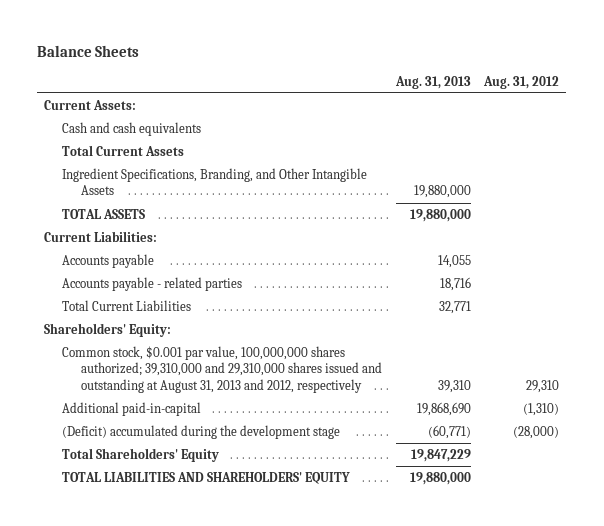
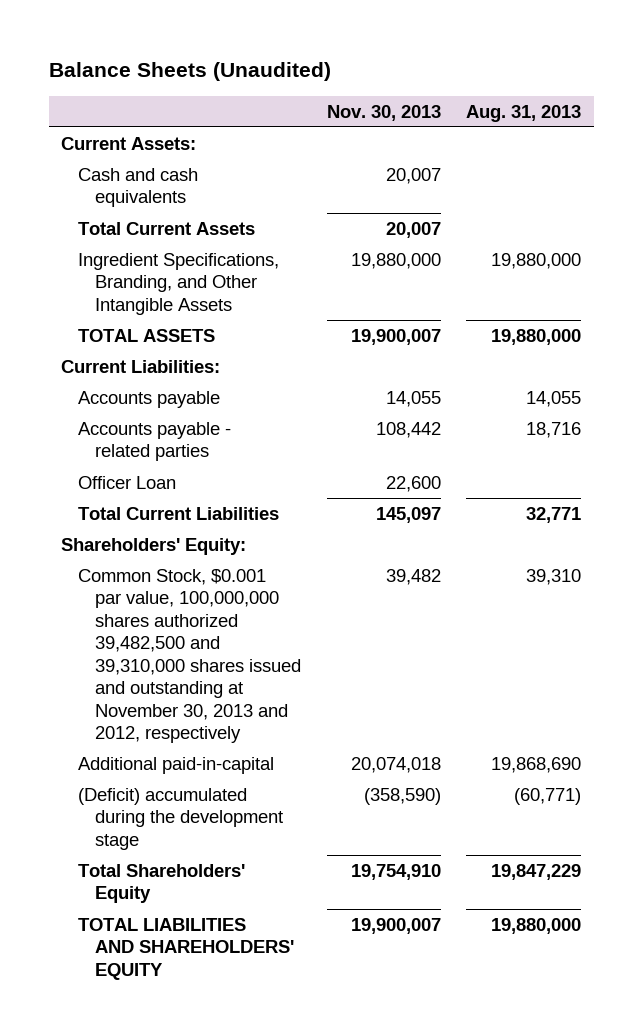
[37,44,140,57] Balance Sheets -> [48,62,331,82] Balance Sheets (Unaudited)
[483,75,560,89] Aug. 31, 2012 -> none
none -> [326,104,441,121] Nov. 30, 2013
none -> [78,475,177,489] Officer Loan
[62,345,382,393] Common stock, $0.001 par value, 100,000,000 shares authorized; 39,310,000 and 29,310,000 shares issued and outstanding at August 31, 2013 and 2012, respectively -> [78,568,302,744] Common Stock, $0.001 par value, 100,000,000 shares authorized 39,482,500 and 39,310,000 shares issued and outstanding at November 30, 2013 and 2012, respectively

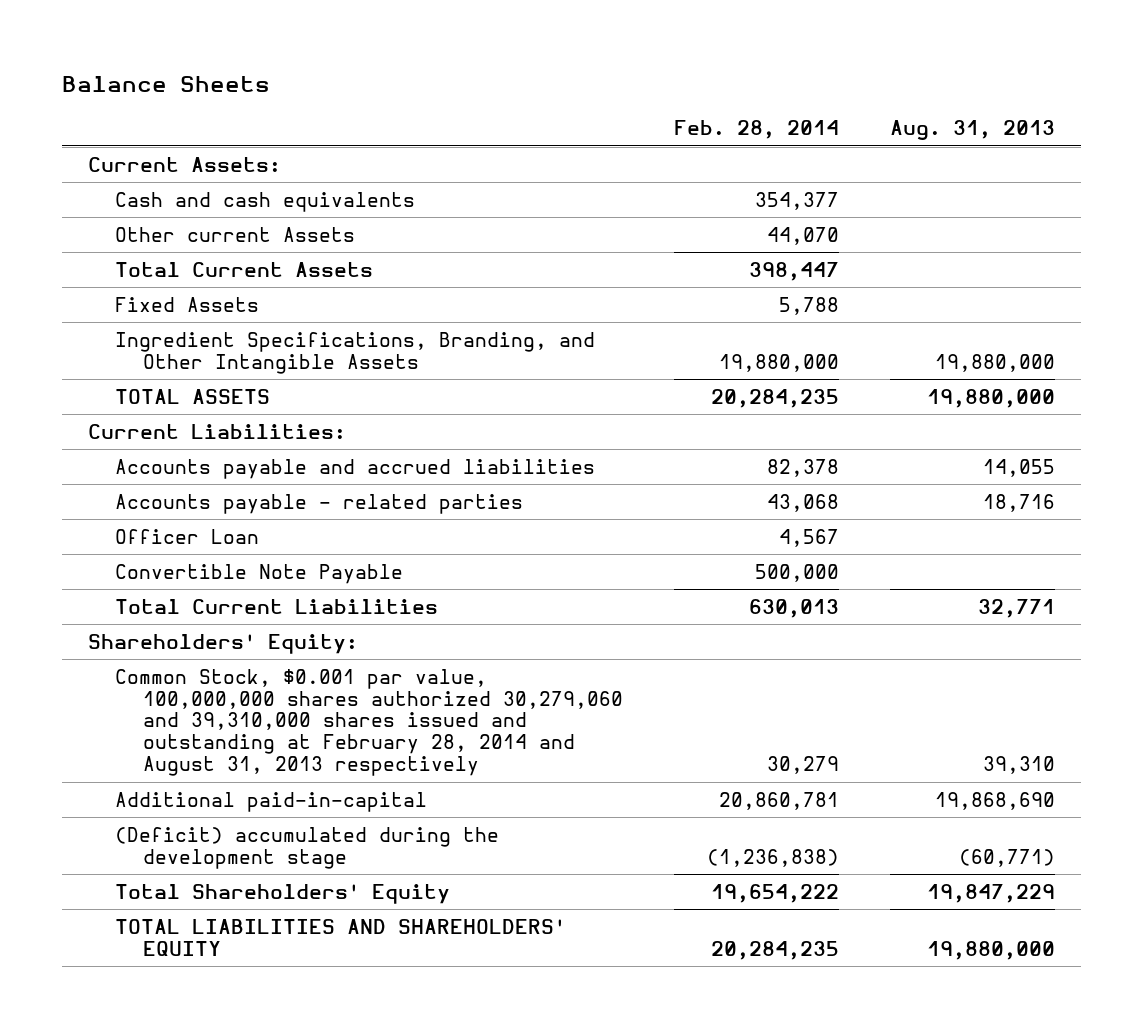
[48,62,331,82] Balance Sheets (Unaudited) -> [62,75,271,92] Balance Sheets
[326,104,441,121] Nov. 30, 2013 -> none
none -> [674,120,840,140] Feb. 28, 2014
none -> [115,226,356,242] Other current Assets
none -> [115,296,260,312] Fixed Assets
[78,390,221,408] Accounts payable -> [115,458,596,479] Accounts payable and accrued liabilities
none -> [115,563,404,584] Convertible Note Payable
[78,568,302,744] Common Stock, $0.001 par value, 100,000,000 shares authorized 39,482,500 and 39,310,000 shares issued and outstanding at November 30, 2013 and 2012, respectively -> [115,668,623,777] Common Stock, $0.001 par value, 100,000,000 shares authorized 30,279,060 and 39,310,000 shares issued and outstanding at February 28, 2014 and August 31, 2013 respectively

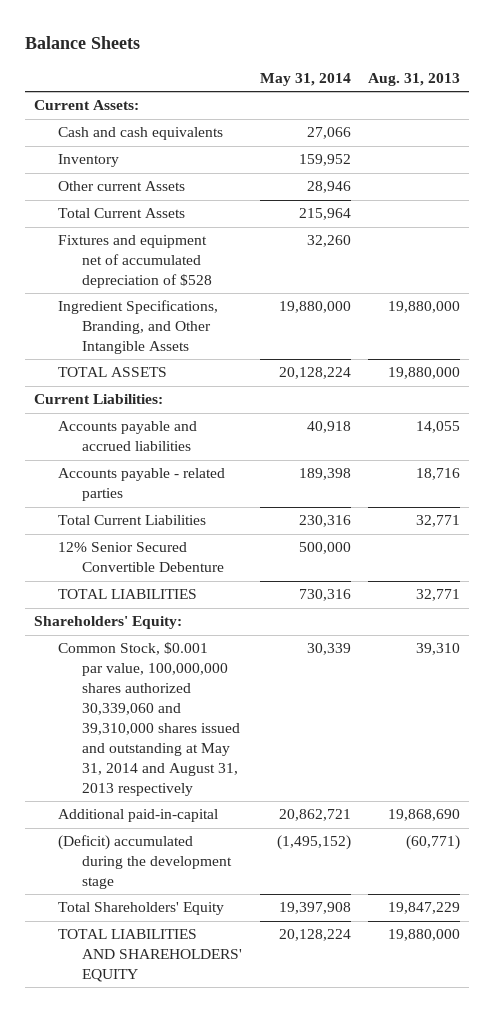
[674,120,840,140] Feb. 28, 2014 -> none
none -> [259,73,351,87] May 31, 2014
none -> [57,154,119,168] Inventory
[115,296,260,312] Fixed Assets -> [57,235,212,289] Fixtures and equipment net of accumulated depreciation of $528
[115,528,260,544] Officer Loan -> none
[115,563,404,584] Convertible Note Payable -> none
none -> [57,542,224,573] 12% Senior Secured Convertible Debenture
none -> [57,589,197,600] TOTAL LIABILITIES
[115,668,623,777] Common Stock, $0.001 par value, 100,000,000 shares authorized 30,279,060 and 39,310,000 shares issued and outstanding at February 28, 2014 and August 31, 2013 respectively -> [57,642,240,796] Common Stock, $0.001 par value, 100,000,000 shares authorized 30,339,060 and 39,310,000 shares issued and outstanding at May 31, 2014 and August 31, 2013 respectively

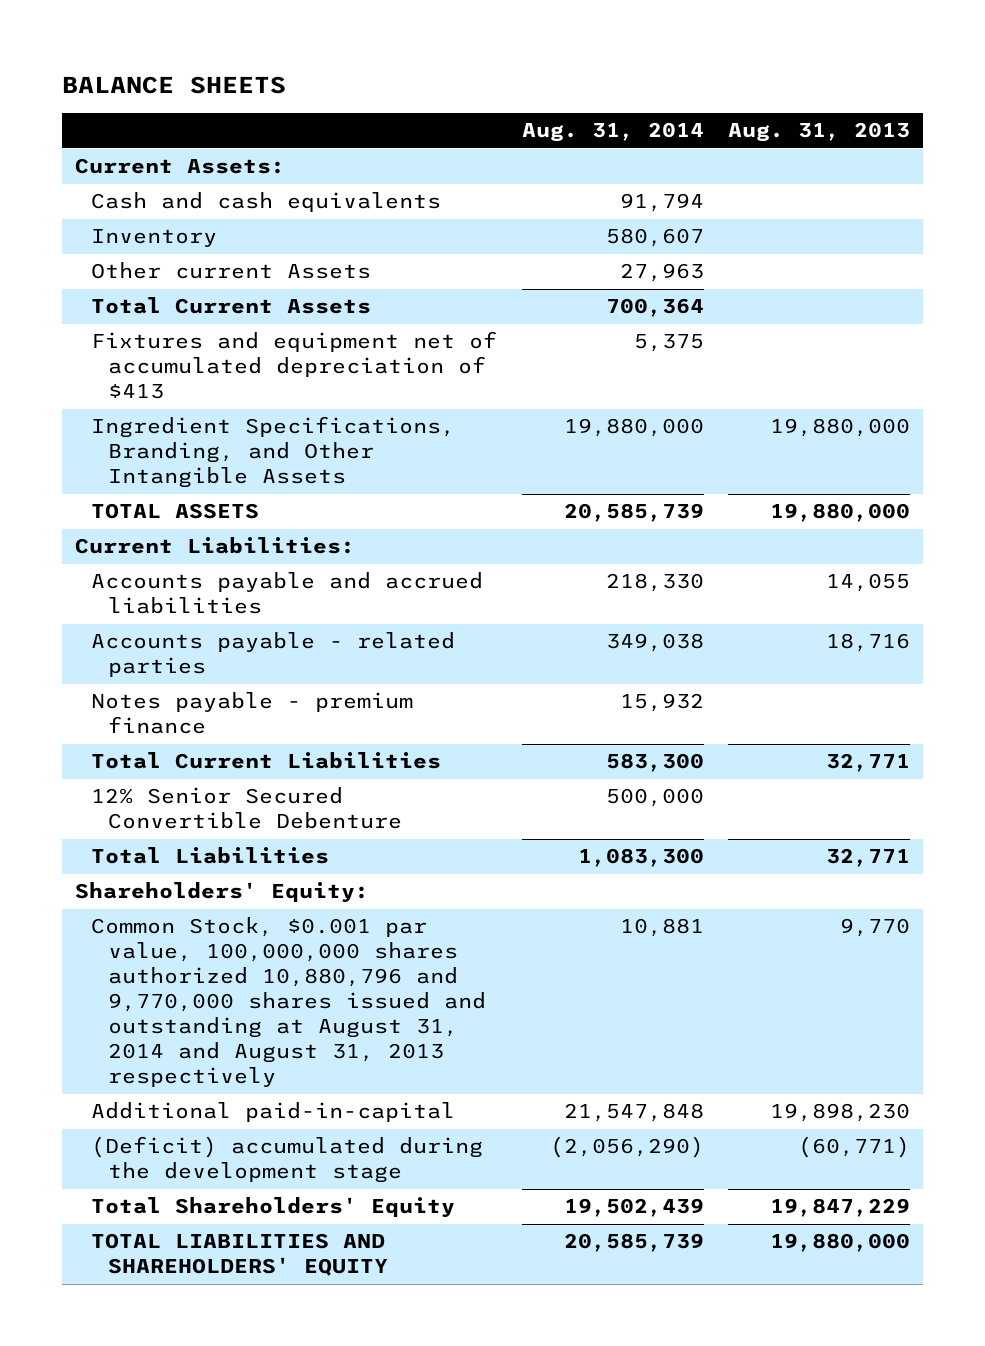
[24,36,140,50] Balance Sheets -> [62,76,287,95] BALANCE SHEETS
[259,73,351,87] May 31, 2014 -> none
none -> [521,122,704,143] Aug. 31, 2014
[57,235,212,289] Fixtures and equipment net of accumulated depreciation of $528 -> [91,331,498,400] Fixtures and equipment net of accumulated depreciation of $413
none -> [91,692,414,735] Notes payable - premium finance
[57,589,197,600] TOTAL LIABILITIES -> [91,847,330,865] Total Liabilities
[57,642,240,796] Common Stock, $0.001 par value, 100,000,000 shares authorized 30,339,060 and 39,310,000 shares issued and outstanding at May 31, 2014 and August 31, 2013 respectively -> [91,917,486,1088] Common Stock, $0.001 par value, 100,000,000 shares authorized 10,880,796 and 9,770,000 shares issued and outstanding at August 31, 2014 and August 31, 2013 respectively
[416,643,461,656] 39,310 -> [840,918,911,938] 9,770
[388,809,461,822] 19,868,690 -> [770,1103,911,1123] 19,898,230

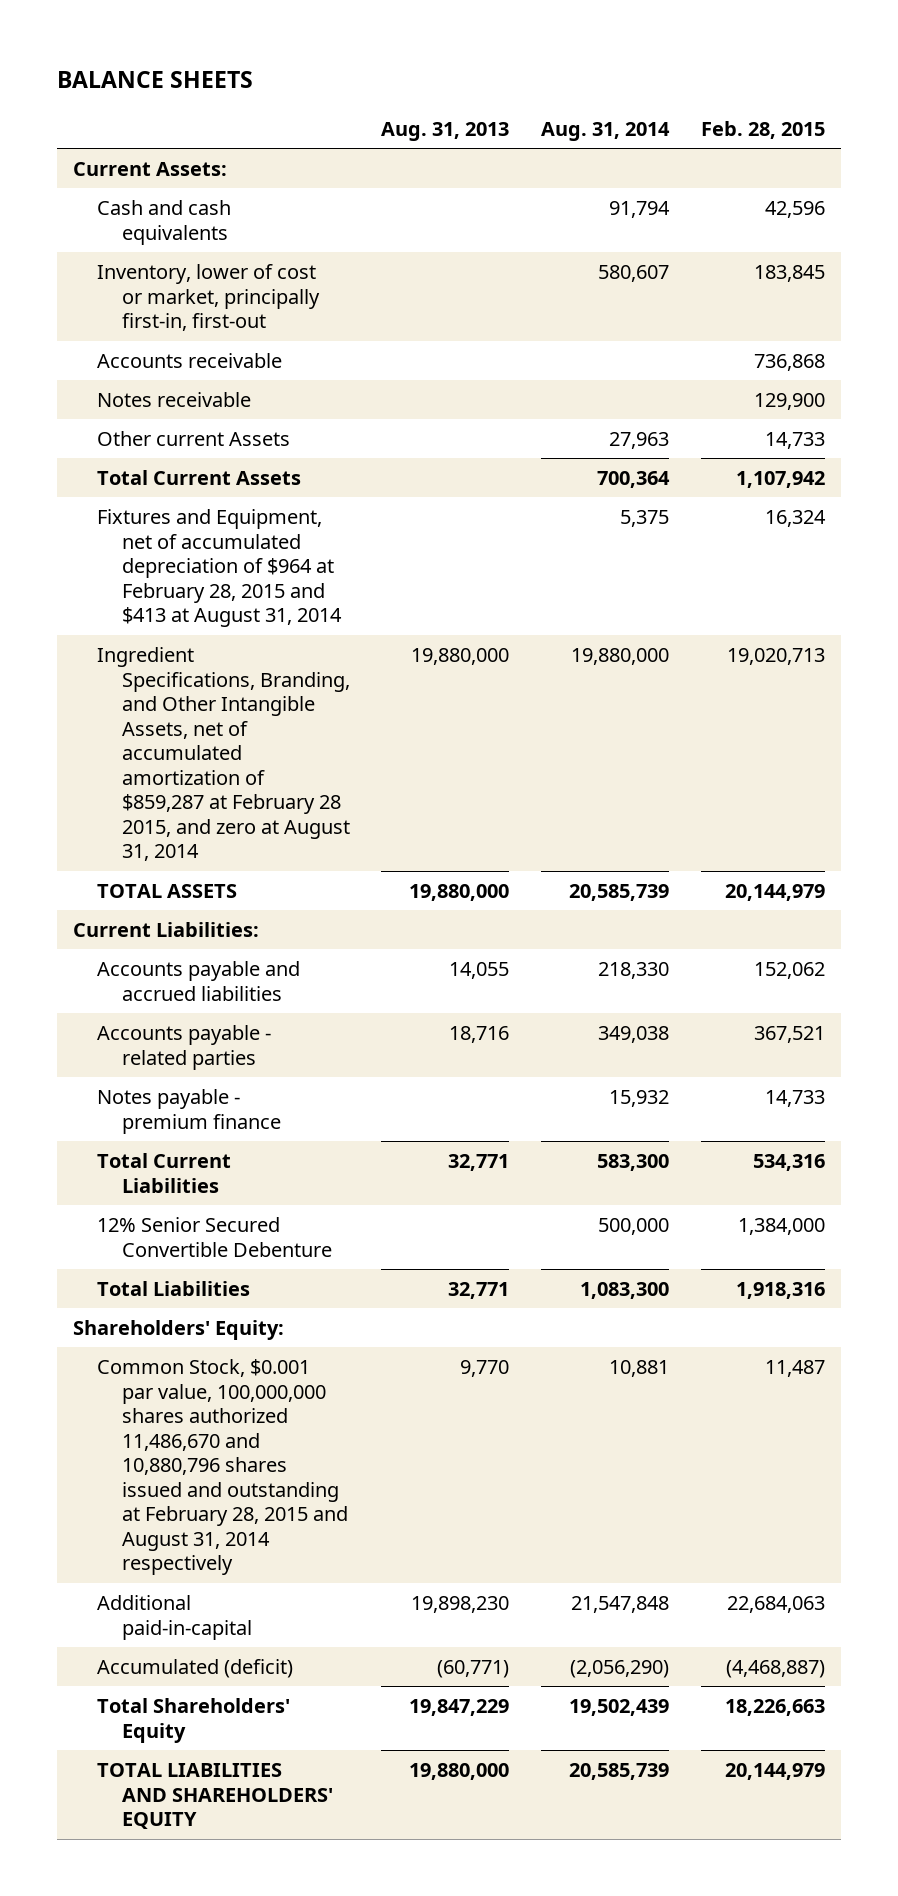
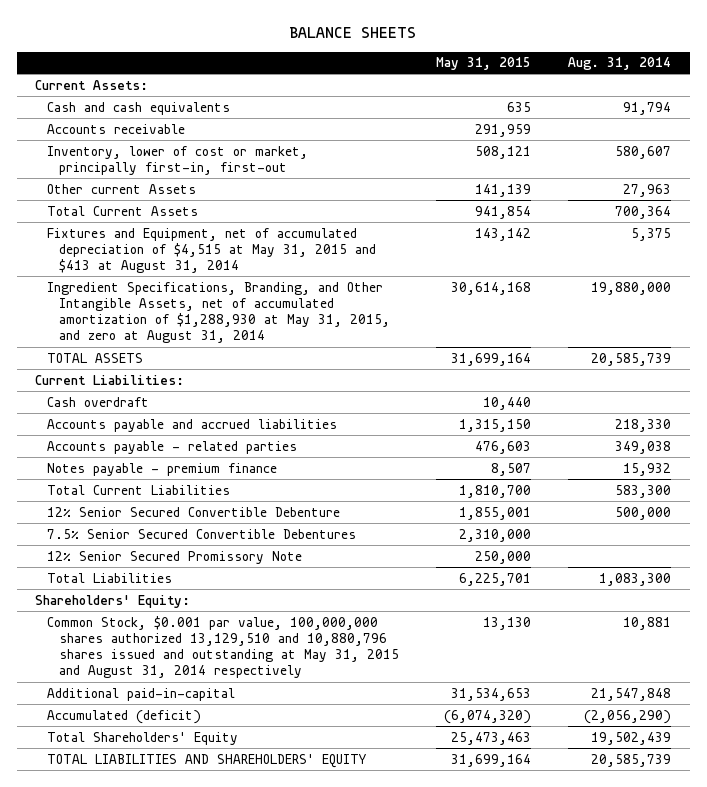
[381,121,510,141] Aug. 31, 2013 -> none
[700,120,825,139] Feb. 28, 2015 -> none
none -> [436,57,532,71] May 31, 2015
[97,391,252,407] Notes receivable -> none
[97,263,320,332] Inventory, lower of cost or market, principally first-in, first-out -> [47,145,309,175] Inventory, lower of cost or market, principally first-in, first-out
[97,508,342,628] Fixtures and Equipment, net of accumulated depreciation of $964 at February 28, 2015 and $413 at August 31, 2014 -> [47,227,377,274] Fixtures and Equipment, net of accumulated depreciation of $4,515 at May 31, 2015 and $413 at August 31, 2014
[97,646,350,862] Ingredient Specifications, Branding, and Other Intangible Assets, net of accumulated amortization of $859,287 at February 28 2015, and zero at August 31, 2014 -> [47,281,391,344] Ingredient Specifications, Branding, and Other Intangible Assets, net of accumulated amortization of $1,288,930 at May 31, 2015, and zero at August 31, 2014
none -> [47,396,150,407] Cash overdraft
none -> [47,528,357,539] 7.5% Senior Secured Convertible Debentures
none -> [47,550,303,564] 12% Senior Secured Promissory Note
[97,1358,348,1576] Common Stock, $0.001 par value, 100,000,000 shares authorized 11,486,670 and 10,880,796 shares issued and outstanding at February 28, 2015 and August 31, 2014 respectively -> [47,615,400,679] Common Stock, $0.001 par value, 100,000,000 shares authorized 13,129,510 and 10,880,796 shares issued and outstanding at May 31, 2015 and August 31, 2014 respectively

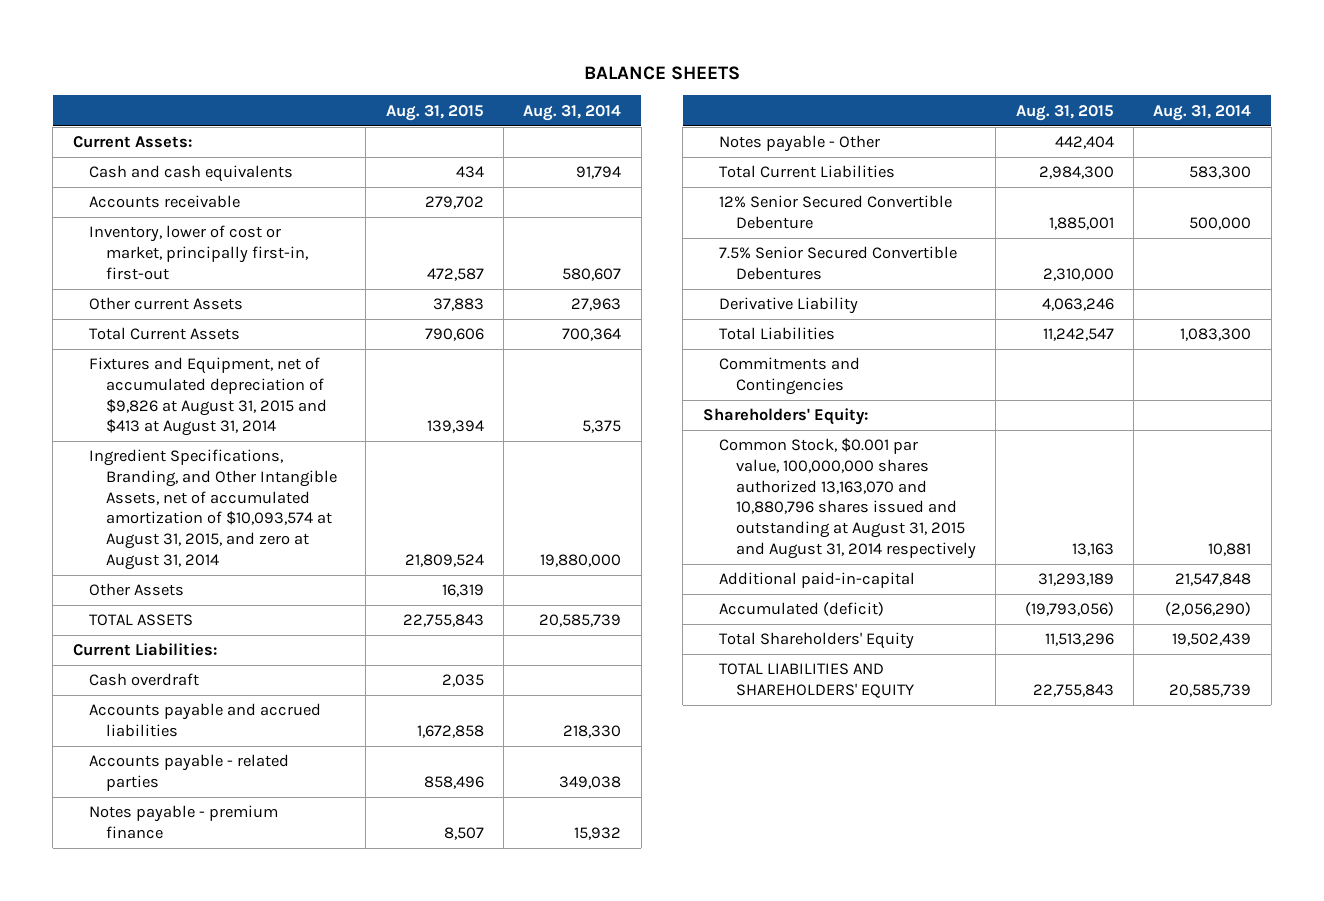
[436,57,532,71] May 31, 2015 -> none
none -> [385,104,484,121] Aug. 31, 2015
[47,227,377,274] Fixtures and Equipment, net of accumulated depreciation of $4,515 at May 31, 2015 and $413 at August 31, 2014 -> [89,357,327,437] Fixtures and Equipment, net of accumulated depreciation of $9,826 at August 31, 2015 and $413 at August 31, 2014
[47,281,391,344] Ingredient Specifications, Branding, and Other Intangible Assets, net of accumulated amortization of $1,288,930 at May 31, 2015, and zero at August 31, 2014 -> [89,449,337,570] Ingredient Specifications, Branding, and Other Intangible Assets, net of accumulated amortization of $10,093,574 at August 31, 2015, and zero at August 31, 2014
none -> [89,583,185,597] Other Assets
none -> [719,135,881,153] Notes payable - Other
[47,550,303,564] 12% Senior Secured Promissory Note -> none
none -> [719,297,859,315] Derivative Liability
none -> [719,357,861,396] Commitments and Contingencies
[47,615,400,679] Common Stock, $0.001 par value, 100,000,000 shares authorized 13,129,510 and 10,880,796 shares issued and outstanding at May 31, 2015 and August 31, 2014 respectively -> [719,438,976,559] Common Stock, $0.001 par value, 100,000,000 shares authorized 13,163,070 and 10,880,796 shares issued and outstanding at August 31, 2015 and August 31, 2014 respectively

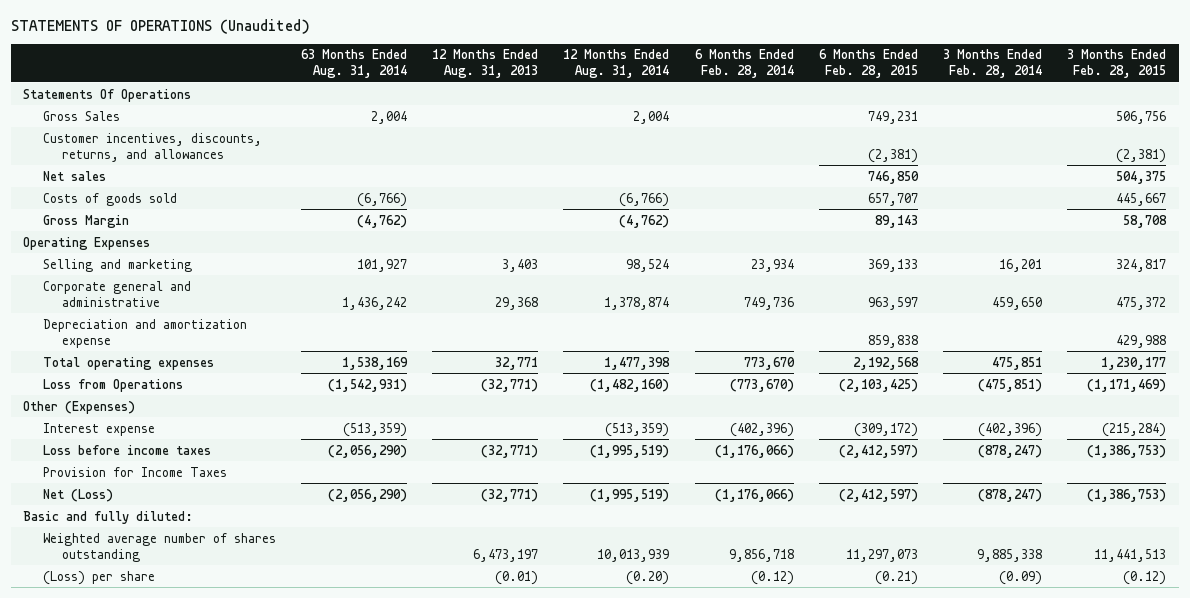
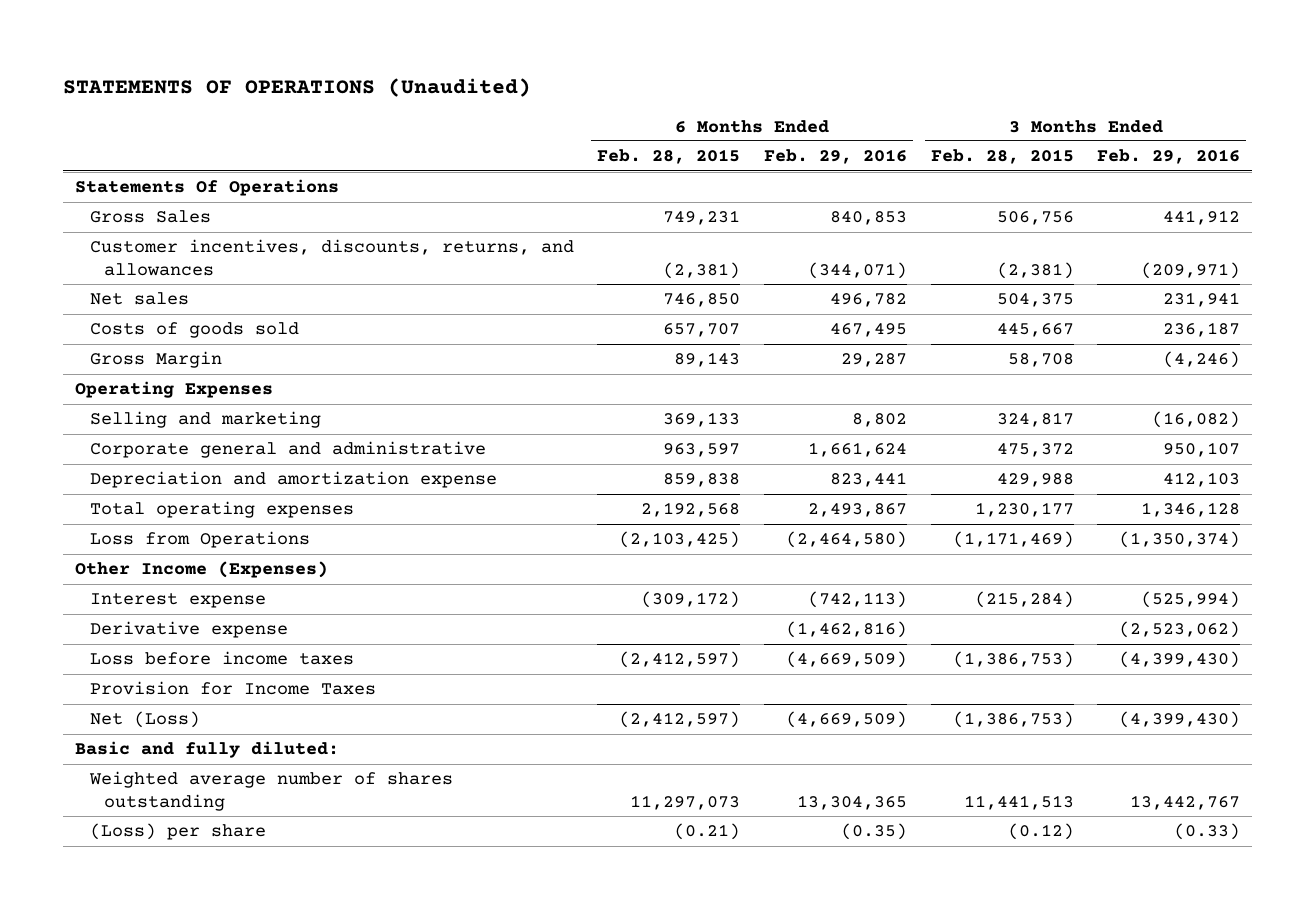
[300,49,407,79] 63 Months Ended Aug. 31, 2014 -> none
[432,49,539,79] 12 Months Ended Aug. 31, 2013 -> none
[563,49,670,79] 12 Months Ended Aug. 31, 2014 -> none
[694,49,794,79] 6 Months Ended Feb. 28, 2014 -> none
[943,49,1043,79] 3 Months Ended Feb. 28, 2014 -> none
none -> [764,149,908,165] Feb. 29, 2016
none -> [1097,149,1241,165] Feb. 29, 2016
[23,400,136,414] Other (Expenses) -> [75,561,329,579] Other Income (Expenses)
none -> [89,621,288,639] Derivative expense

